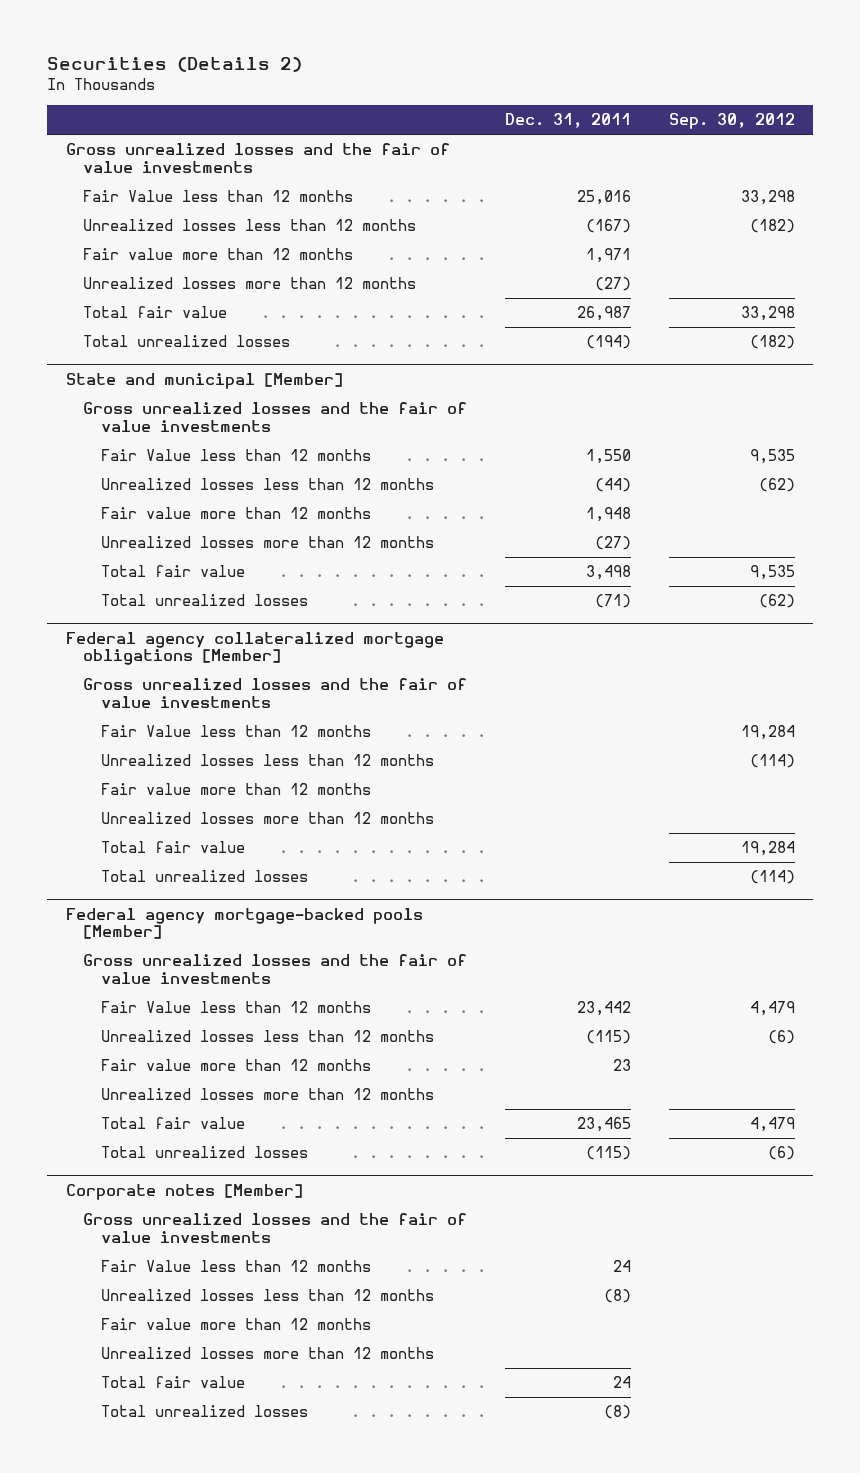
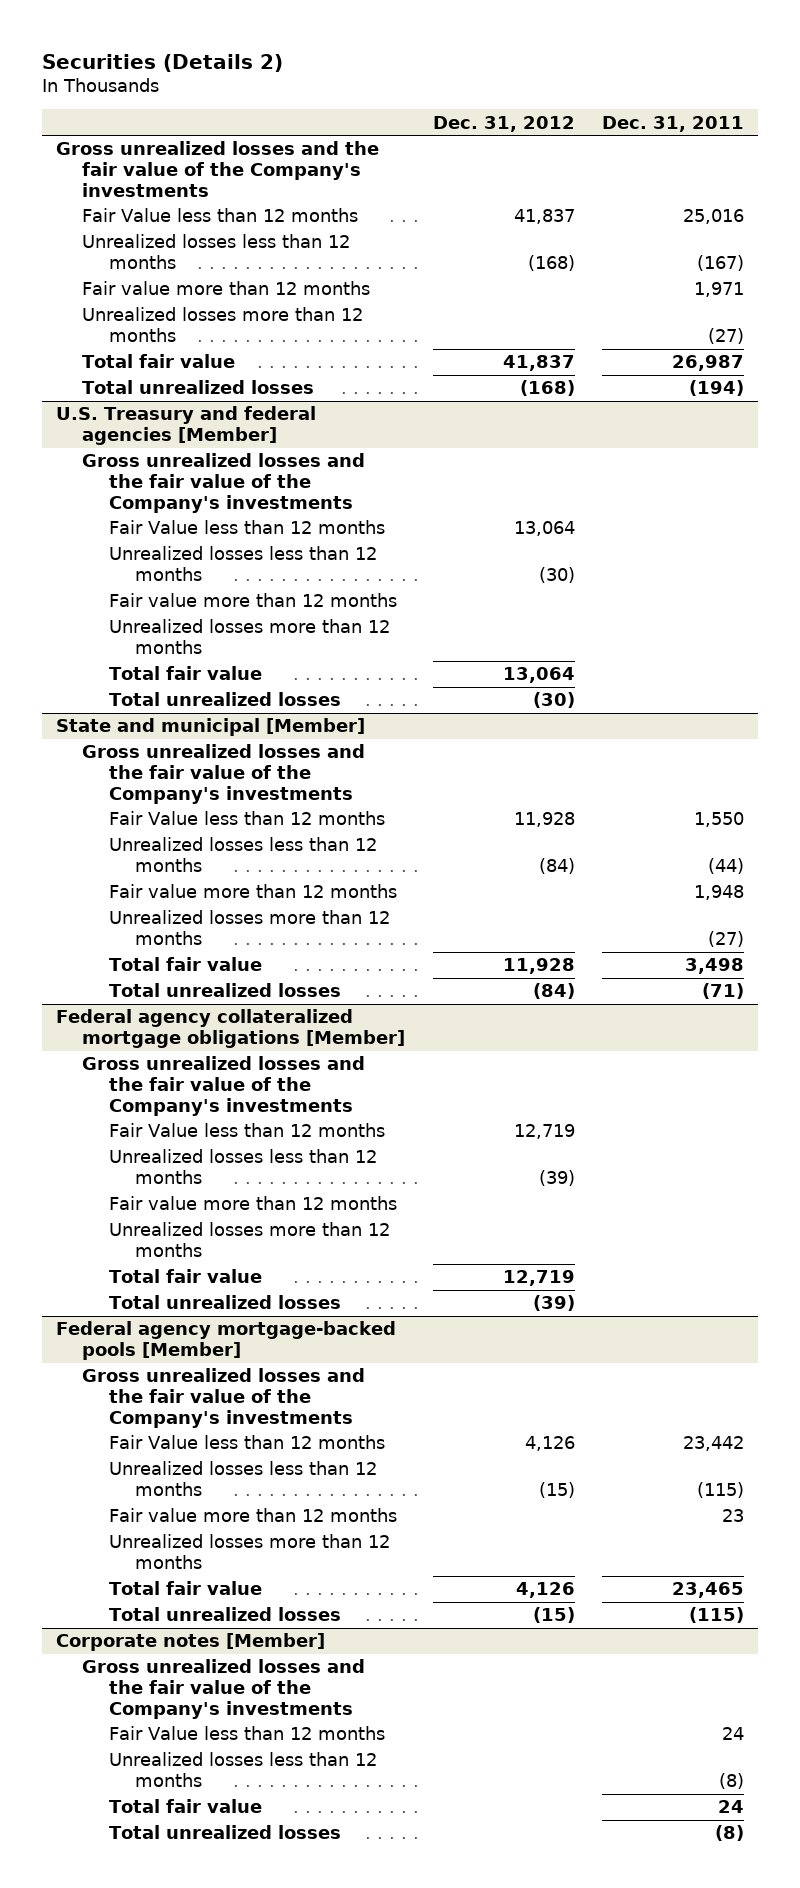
[668,113,795,130] Sep. 30, 2012 -> none
none -> [432,115,575,132] Dec. 31, 2012
[65,143,450,173] Gross unrealized losses and the fair of value investments -> [55,141,379,197] Gross unrealized losses and the fair value of the Company's investments
none -> [55,406,316,445] U.S. Treasury and federal agencies [Member]
none -> [82,453,366,513] Gross unrealized losses and the fair value of the Company's investments
none -> [108,520,385,535] Fair Value less than 12 months
none -> [108,546,377,581] Unrealized losses less than 12 months
none -> [108,593,397,608] Fair value more than 12 months
none -> [108,619,390,654] Unrealized losses more than 12 months
none -> [108,666,262,681] Total fair value
none -> [108,692,341,707] Total unrealized losses
[83,402,468,432] Gross unrealized losses and the fair of value investments -> [82,744,366,804] Gross unrealized losses and the fair value of the Company's investments
[83,678,468,708] Gross unrealized losses and the fair of value investments -> [82,1056,366,1116] Gross unrealized losses and the fair value of the Company's investments
[83,954,468,984] Gross unrealized losses and the fair of value investments -> [82,1368,366,1428] Gross unrealized losses and the fair value of the Company's investments
[83,1213,468,1243] Gross unrealized losses and the fair of value investments -> [82,1659,366,1719] Gross unrealized losses and the fair value of the Company's investments
[100,1318,371,1331] Fair value more than 12 months -> none
[100,1347,434,1360] Unrealized losses more than 12 months -> none

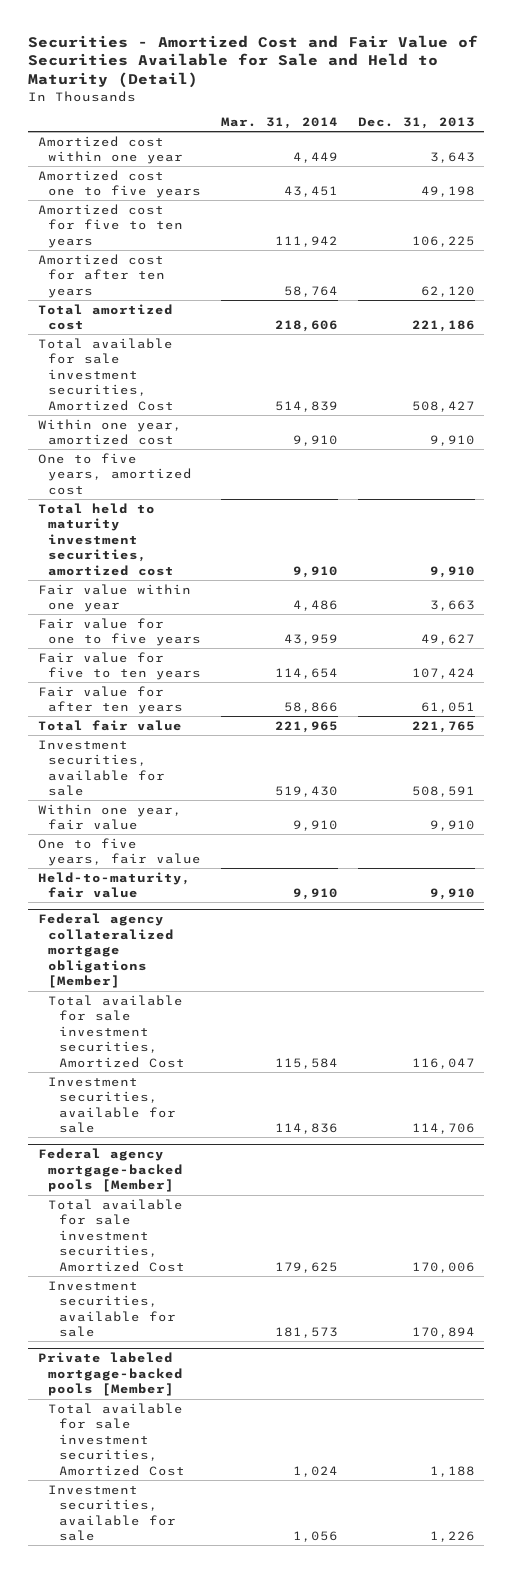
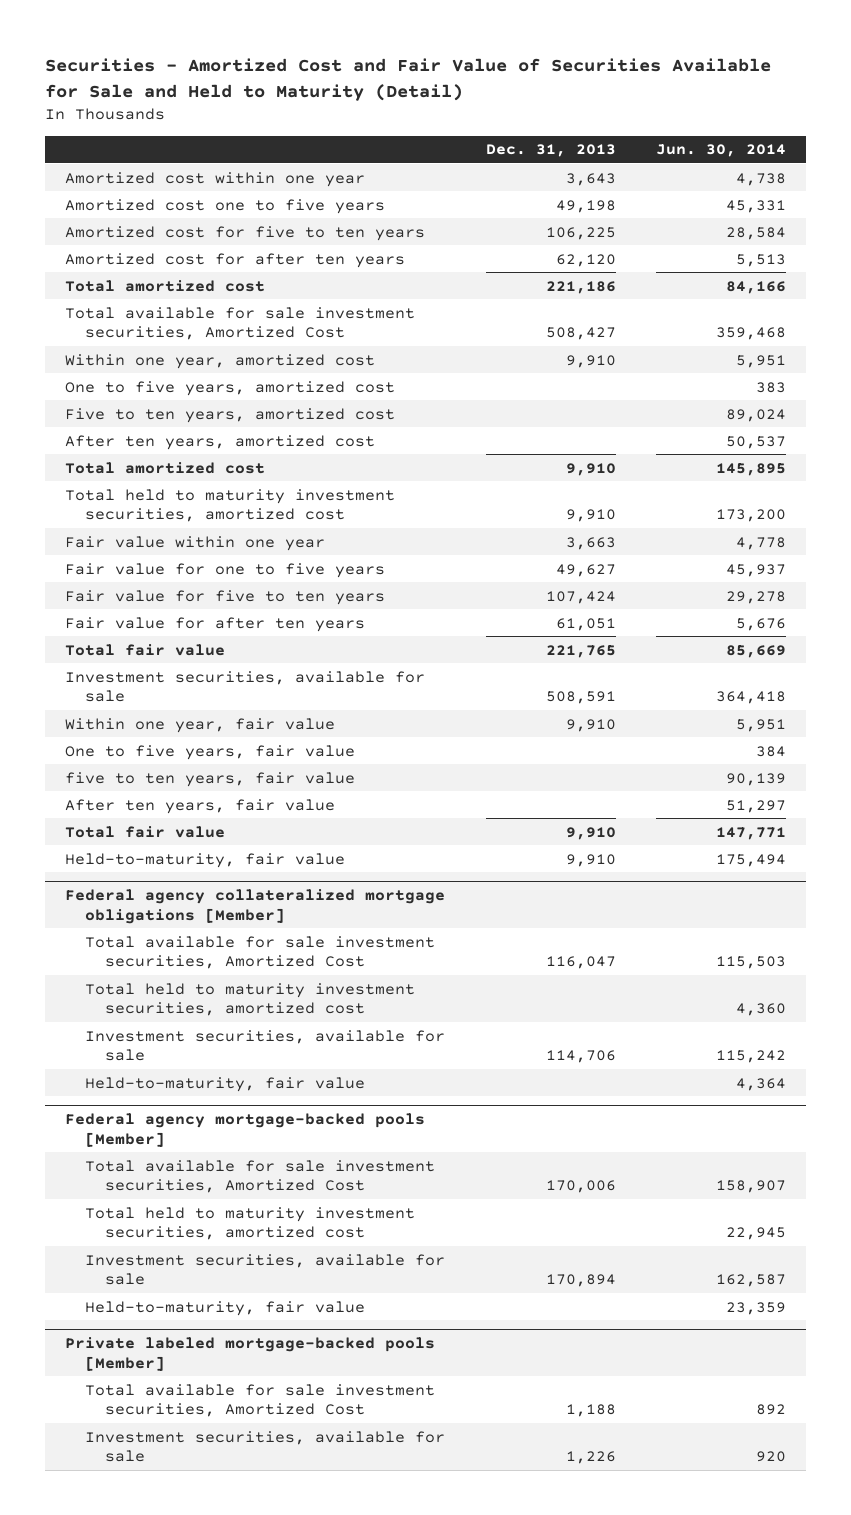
[221,117,339,130] Mar. 31, 2014 -> none
none -> [655,144,786,158] Jun. 30, 2014
none -> [65,407,396,423] Five to ten years, amortized cost
none -> [65,434,376,450] After ten years, amortized cost
none -> [65,461,266,474] Total amortized cost
none -> [65,771,356,787] five to ten years, fair value
none -> [65,798,336,814] After ten years, fair value
none -> [65,825,226,838] Total fair value
none -> [85,982,416,1016] Total held to maturity investment securities, amortized cost
none -> [85,1076,366,1092] Held-to-maturity, fair value
none -> [85,1206,416,1240] Total held to maturity investment securities, amortized cost
none -> [85,1300,366,1316] Held-to-maturity, fair value

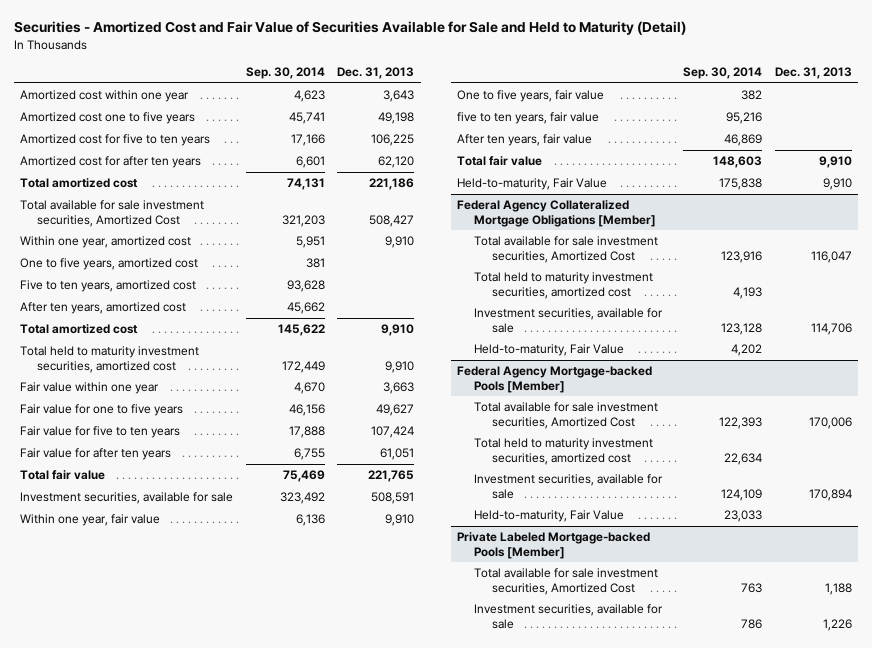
[655,144,786,158] Jun. 30, 2014 -> none
none -> [245,67,325,80] Sep. 30, 2014
[65,852,346,868] Held-to-maturity, fair value -> [457,178,608,191] Held-to-maturity, Fair Value
[65,889,446,924] Federal agency collateralized mortgage obligations [Member] -> [457,200,657,227] Federal Agency Collateralized Mortgage Obligations [Member]
[85,1076,366,1092] Held-to-maturity, fair value -> [474,344,625,357] Held-to-maturity, Fair Value
[65,1113,426,1147] Federal agency mortgage-backed pools [Member] -> [457,366,653,393] Federal Agency Mortgage-backed Pools [Member]
[85,1300,366,1316] Held-to-maturity, fair value -> [474,510,625,523] Held-to-maturity, Fair Value
[65,1337,436,1371] Private labeled mortgage-backed pools [Member] -> [457,532,651,559] Private Labeled Mortgage-backed Pools [Member]

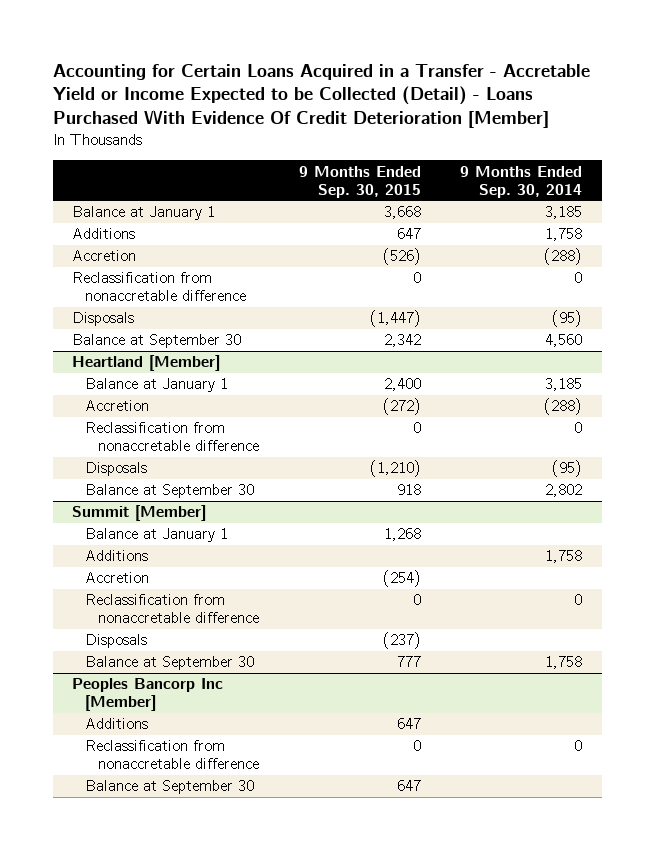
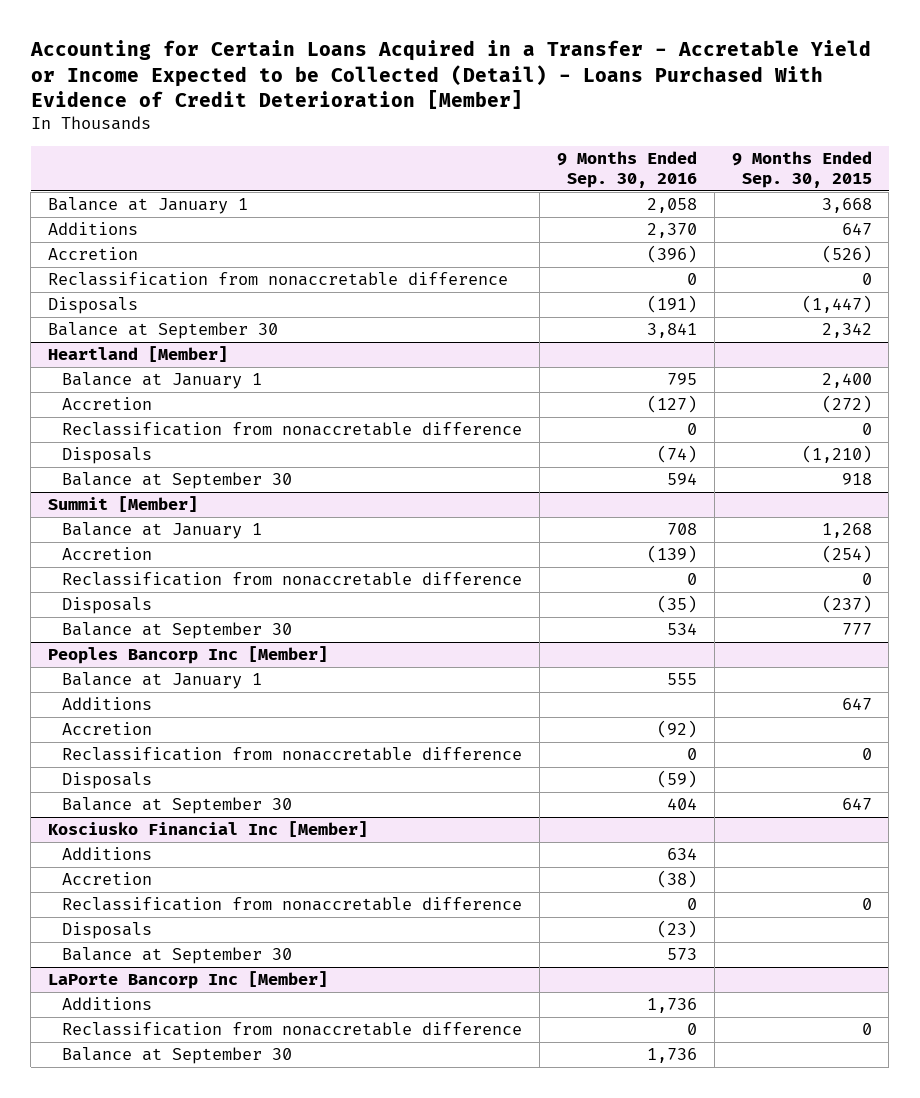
[52,63,590,129] Accounting for Certain Loans Acquired in a Transfer - Accretable Yield or Income Expected to be Collected (Detail) - Loans Purchased With Evidence Of Credit Deterioration [Member] -> [29,40,871,110] Accounting for Certain Loans Acquired in a Transfer - Accretable Yield or Income Expected to be Collected (Detail) - Loans Purchased With Evidence of Credit Deterioration [Member]
[460,165,583,198] 9 Months Ended Sep. 30, 2014 -> none
none -> [556,150,697,188] 9 Months Ended Sep. 30, 2016
[85,550,149,562] Additions -> none
none -> [62,672,263,690] Balance at January 1
none -> [62,722,153,736] Accretion
none -> [62,772,153,790] Disposals
none -> [48,821,369,838] Kosciusko Financial Inc [Member]
none -> [62,847,153,861] Additions
none -> [62,872,153,886] Accretion
none -> [62,897,523,912] Reclassification from nonaccretable difference
none -> [62,922,153,940] Disposals
none -> [62,947,293,965] Balance at September 30
none -> [48,971,329,990] LaPorte Bancorp Inc [Member]
none -> [62,997,153,1011] Additions
none -> [62,1022,523,1037] Reclassification from nonaccretable difference
none -> [62,1047,293,1065] Balance at September 30

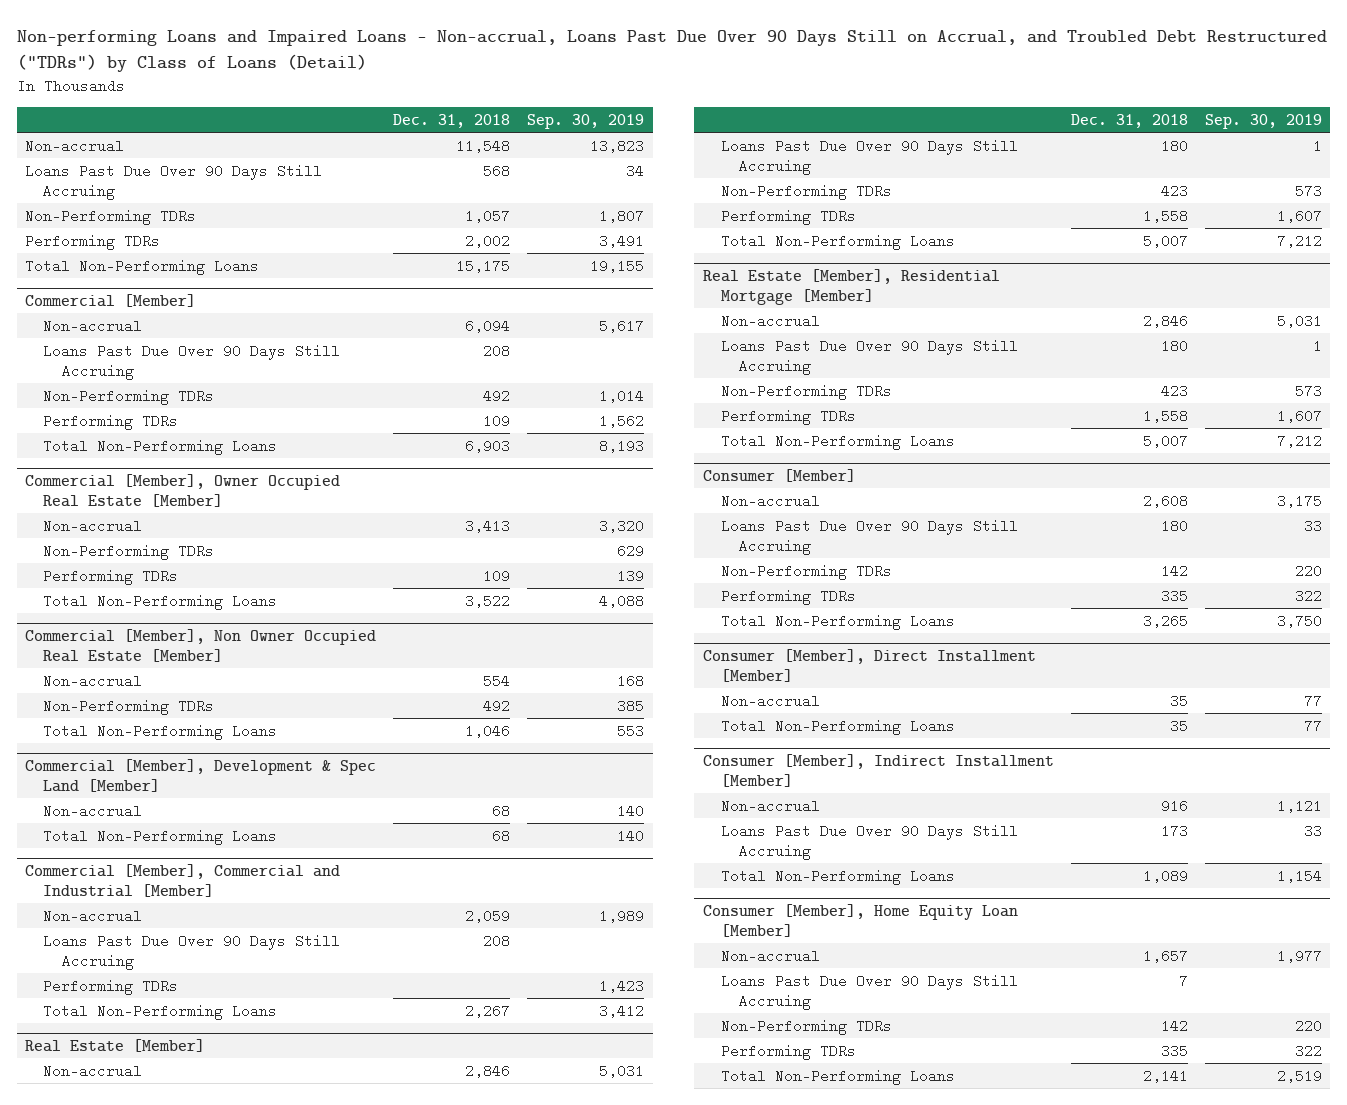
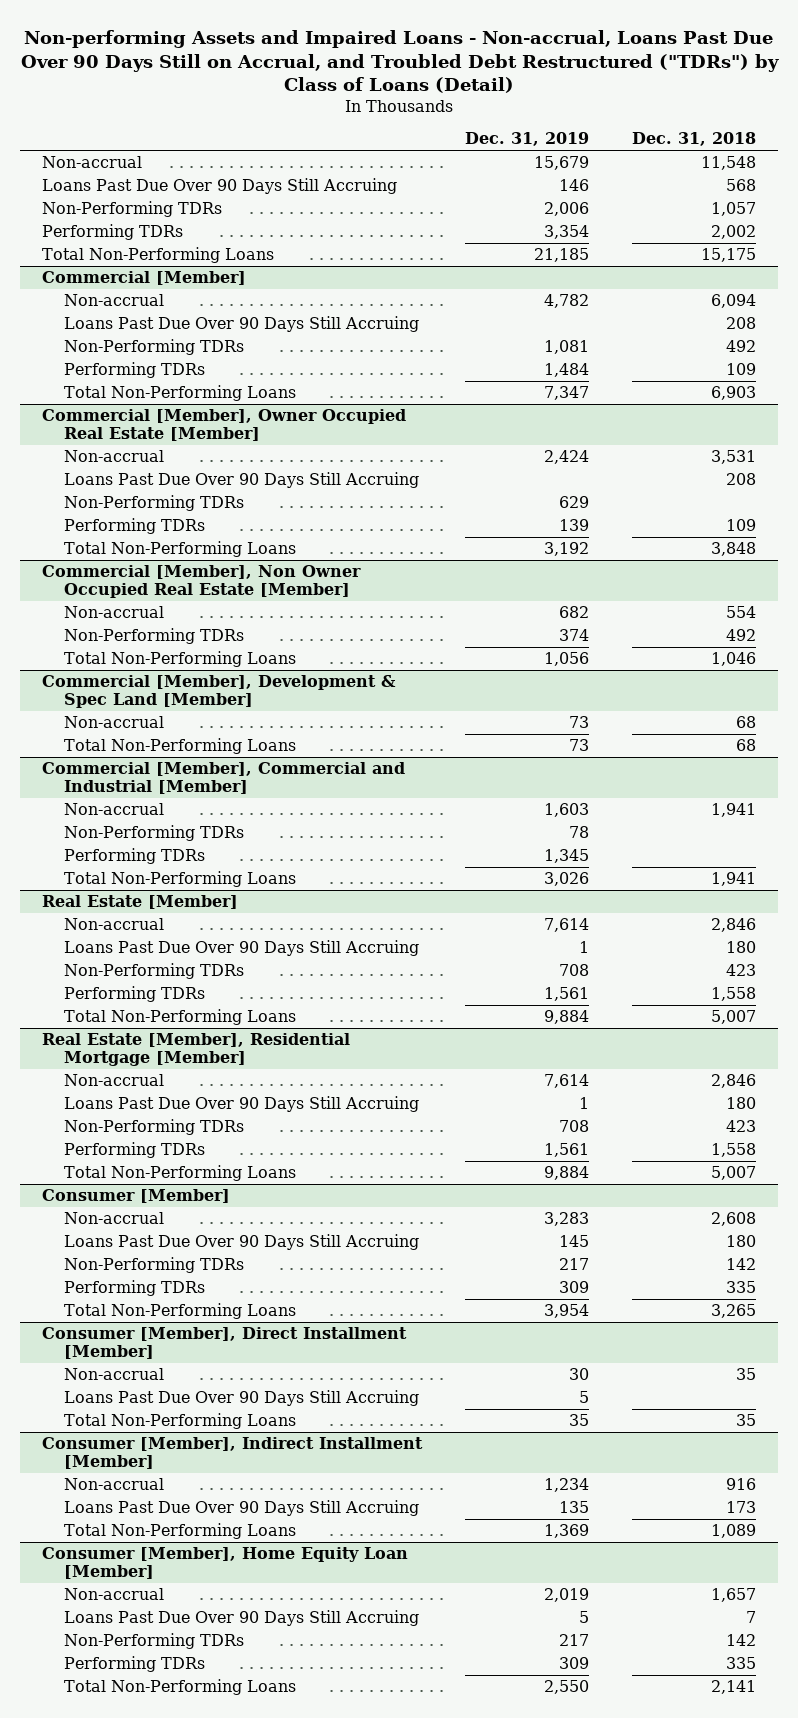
[16,30,1327,73] Non-performing Loans and Impaired Loans - Non-accrual, Loans Past Due Over 90 Days Still on Accrual, and Troubled Debt Restructured ("TDRs") by Class of Loans (Detail) -> [21,30,780,94] Non-performing Assets and Impaired Loans - Non-accrual, Loans Past Due Over 90 Days Still on Accrual, and Troubled Debt Restructured ("TDRs") by Class of Loans (Detail)
[527,113,645,129] Sep. 30, 2019 -> none
none -> [465,132,590,147] Dec. 31, 2019
[465,518,511,533] 3,413 -> [711,449,757,464] 3,531
none -> [63,471,419,488] Loans Past Due Over 90 Days Still Accruing
[465,593,511,608] 3,522 -> [711,541,757,556] 3,848
[43,933,341,970] Loans Past Due Over 90 Days Still Accruing -> none
[465,908,511,923] 2,059 -> [711,802,757,817] 1,941
none -> [63,824,244,841] Non-Performing TDRs
[465,1003,511,1018] 2,267 -> [711,871,757,886] 1,941
none -> [63,1389,419,1406] Loans Past Due Over 90 Days Still Accruing

